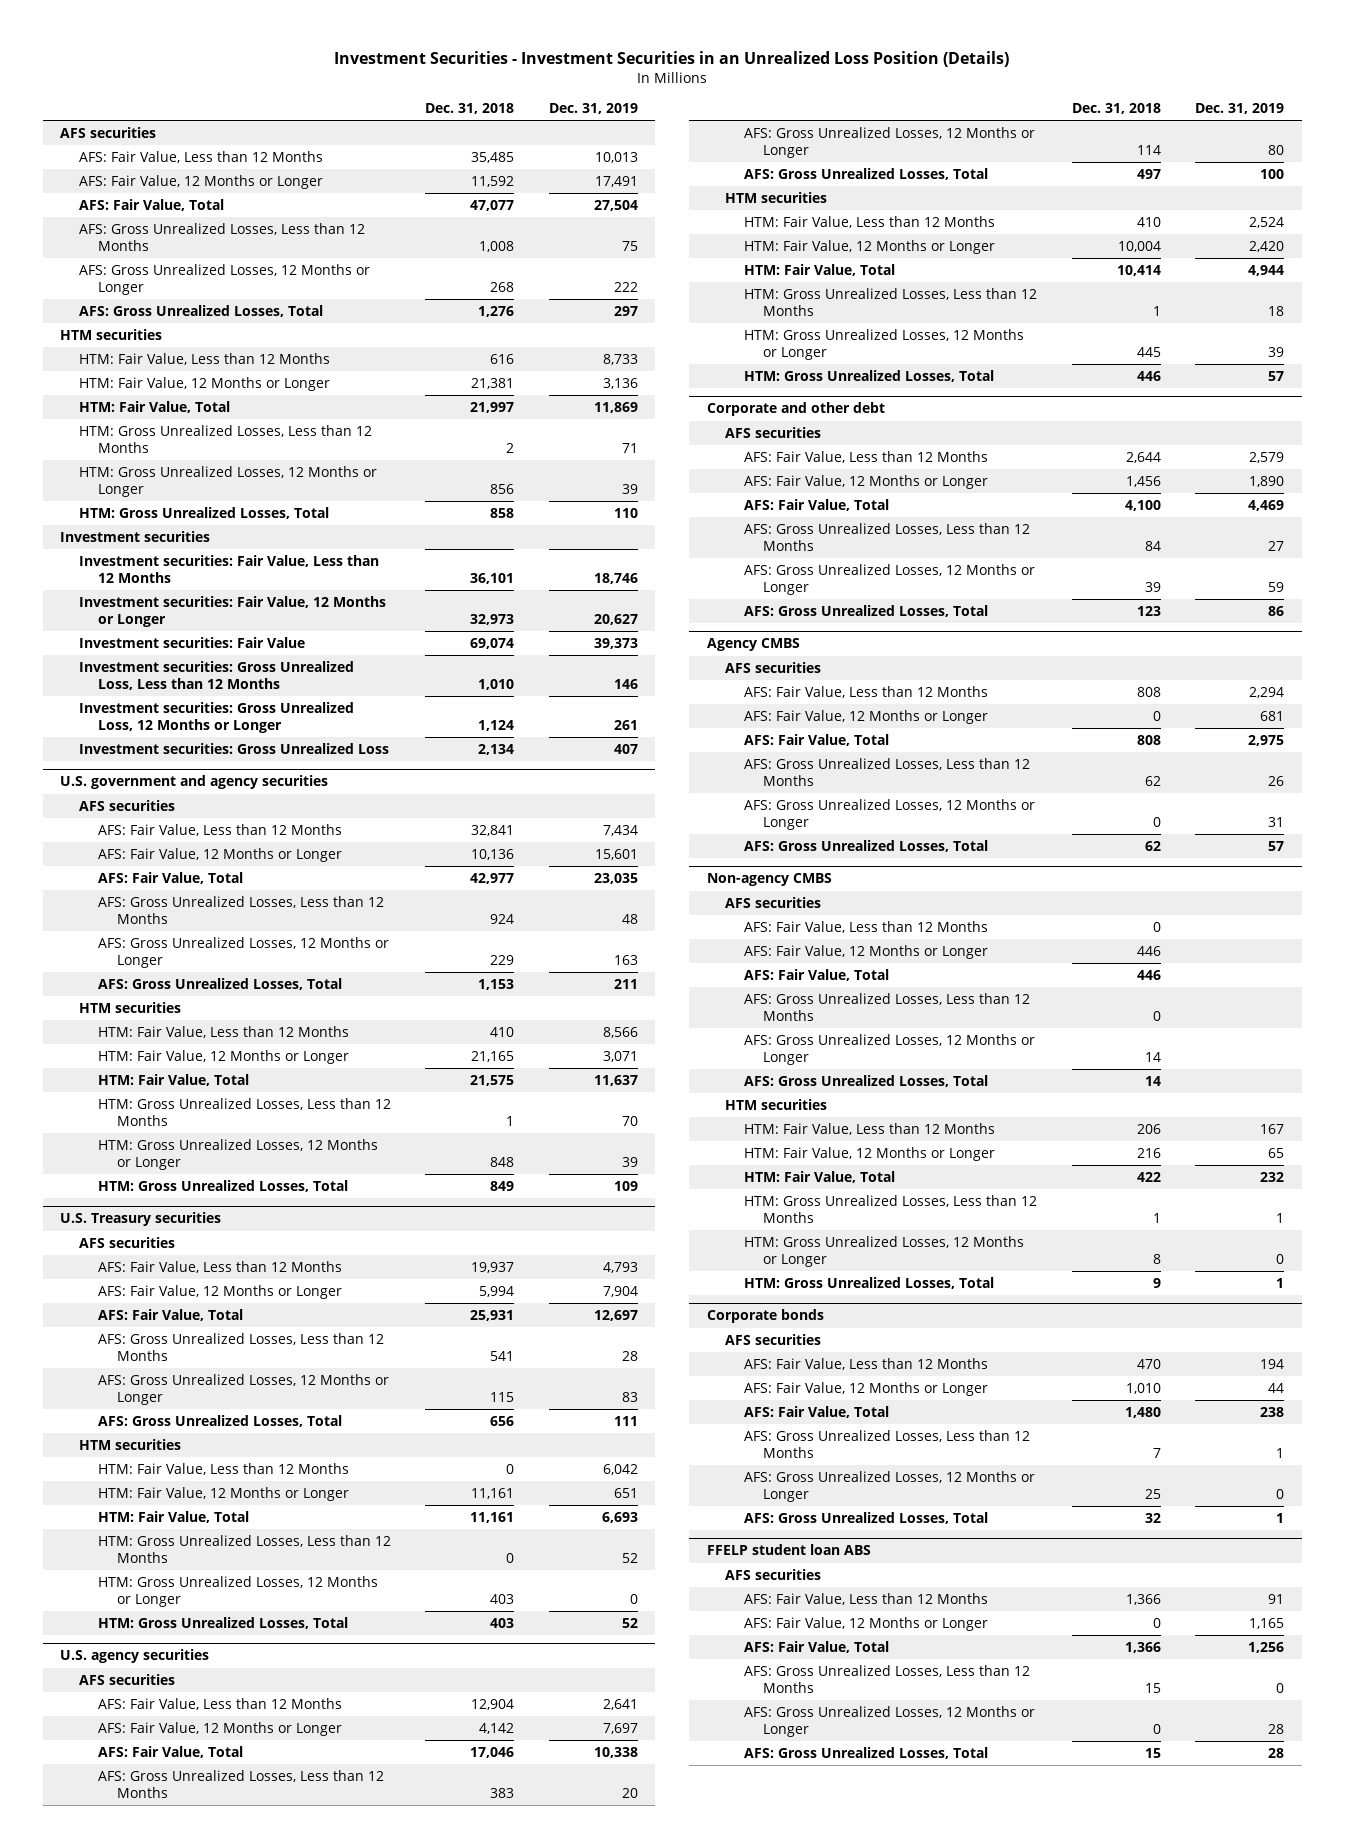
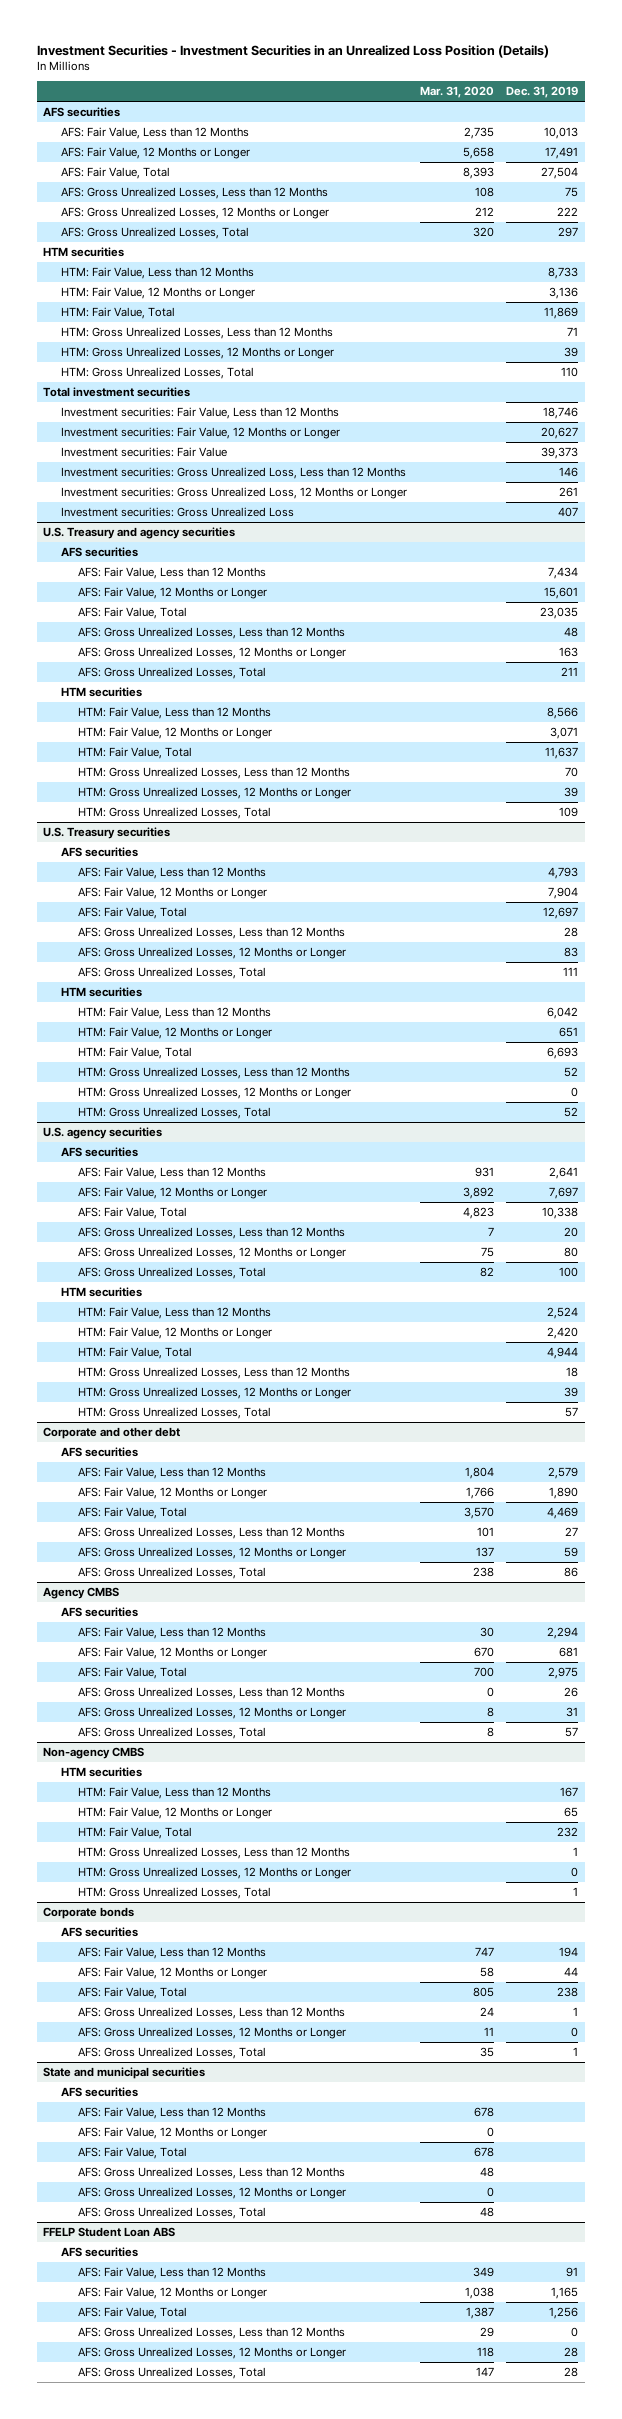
[425,103,515,115] Dec. 31, 2018 -> none
none -> [419,86,494,99] Mar. 31, 2020
[60,530,211,542] Investment securities -> [43,386,191,397] Total investment securities
[60,775,329,790] U.S. government and agency securities -> [43,526,236,539] U.S. Treasury and agency securities
[725,896,822,908] AFS securities -> none
[744,920,989,933] AFS: Fair Value, Less than 12 Months -> none
[744,944,989,959] AFS: Fair Value, 12 Months or Longer -> none
[744,968,890,981] AFS: Fair Value, Total -> none
[744,992,1031,1022] AFS: Gross Unrealized Losses, Less than 12 Months -> none
[744,1033,1036,1066] AFS: Gross Unrealized Losses, 12 Months or Longer -> none
[744,1074,989,1087] AFS: Gross Unrealized Losses, Total -> none
[706,1544,871,1556] FFELP student loan ABS -> none
none -> [43,2066,206,2079] State and municipal securities
none -> [78,2106,267,2119] AFS: Fair Value, Less than 12 Months
none -> [78,2126,268,2139] AFS: Fair Value, 12 Months or Longer
none -> [78,2146,188,2159] AFS: Fair Value, Total
none -> [78,2166,346,2179] AFS: Gross Unrealized Losses, Less than 12 Months
none -> [78,2186,347,2199] AFS: Gross Unrealized Losses, 12 Months or Longer
none -> [78,2206,267,2219] AFS: Gross Unrealized Losses, Total
none -> [43,2226,176,2237] FFELP Student Loan ABS
none -> [60,2246,138,2257] AFS securities

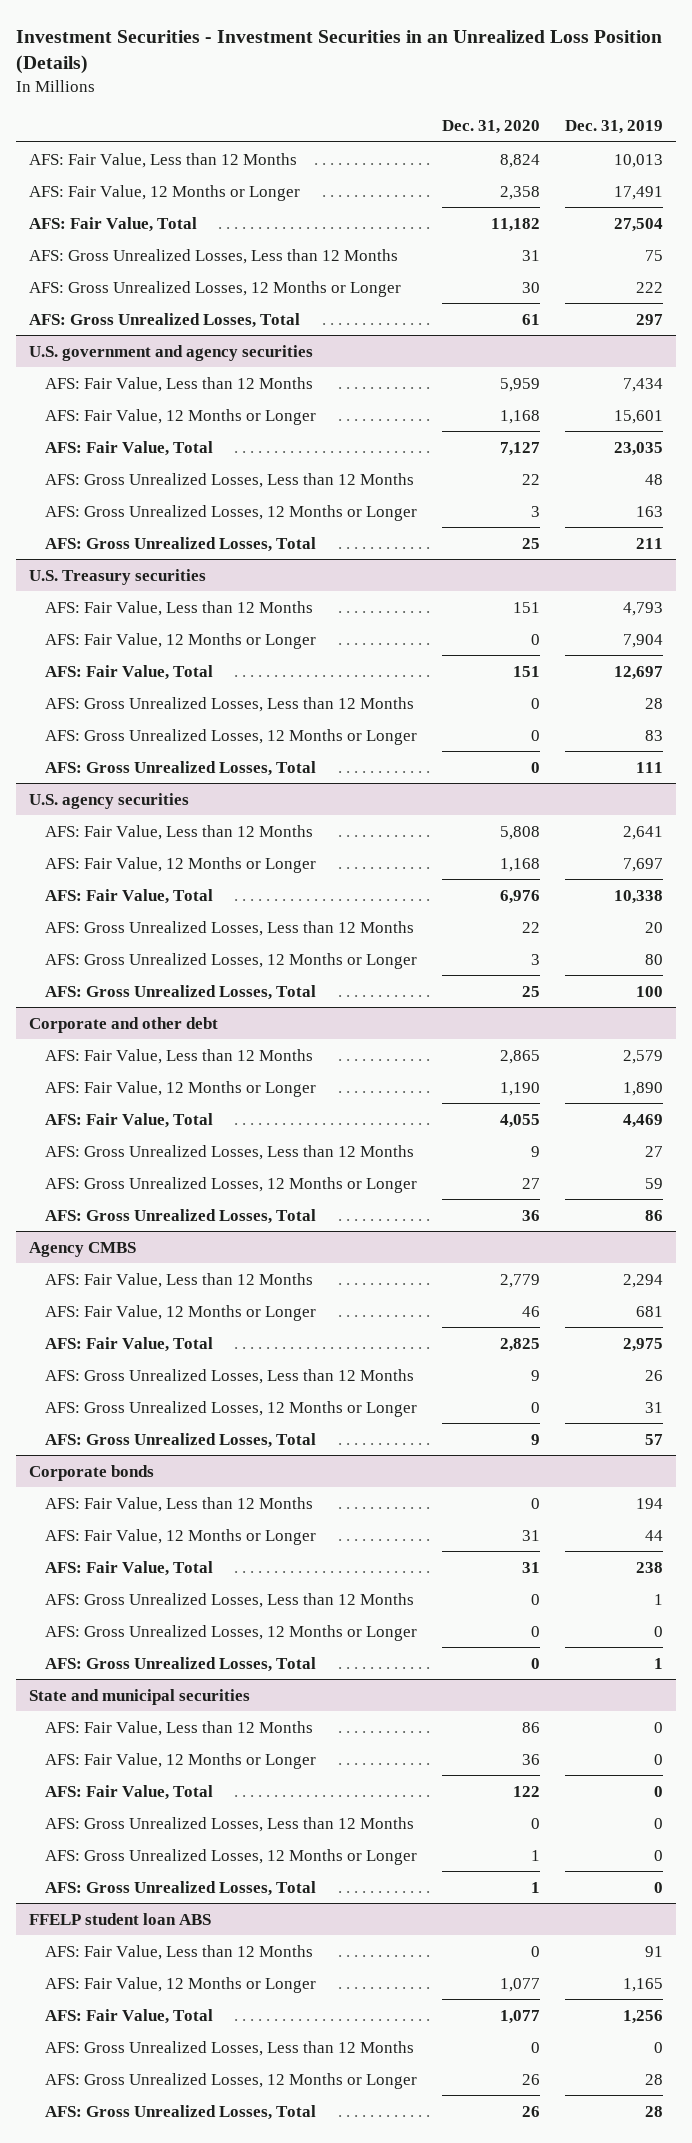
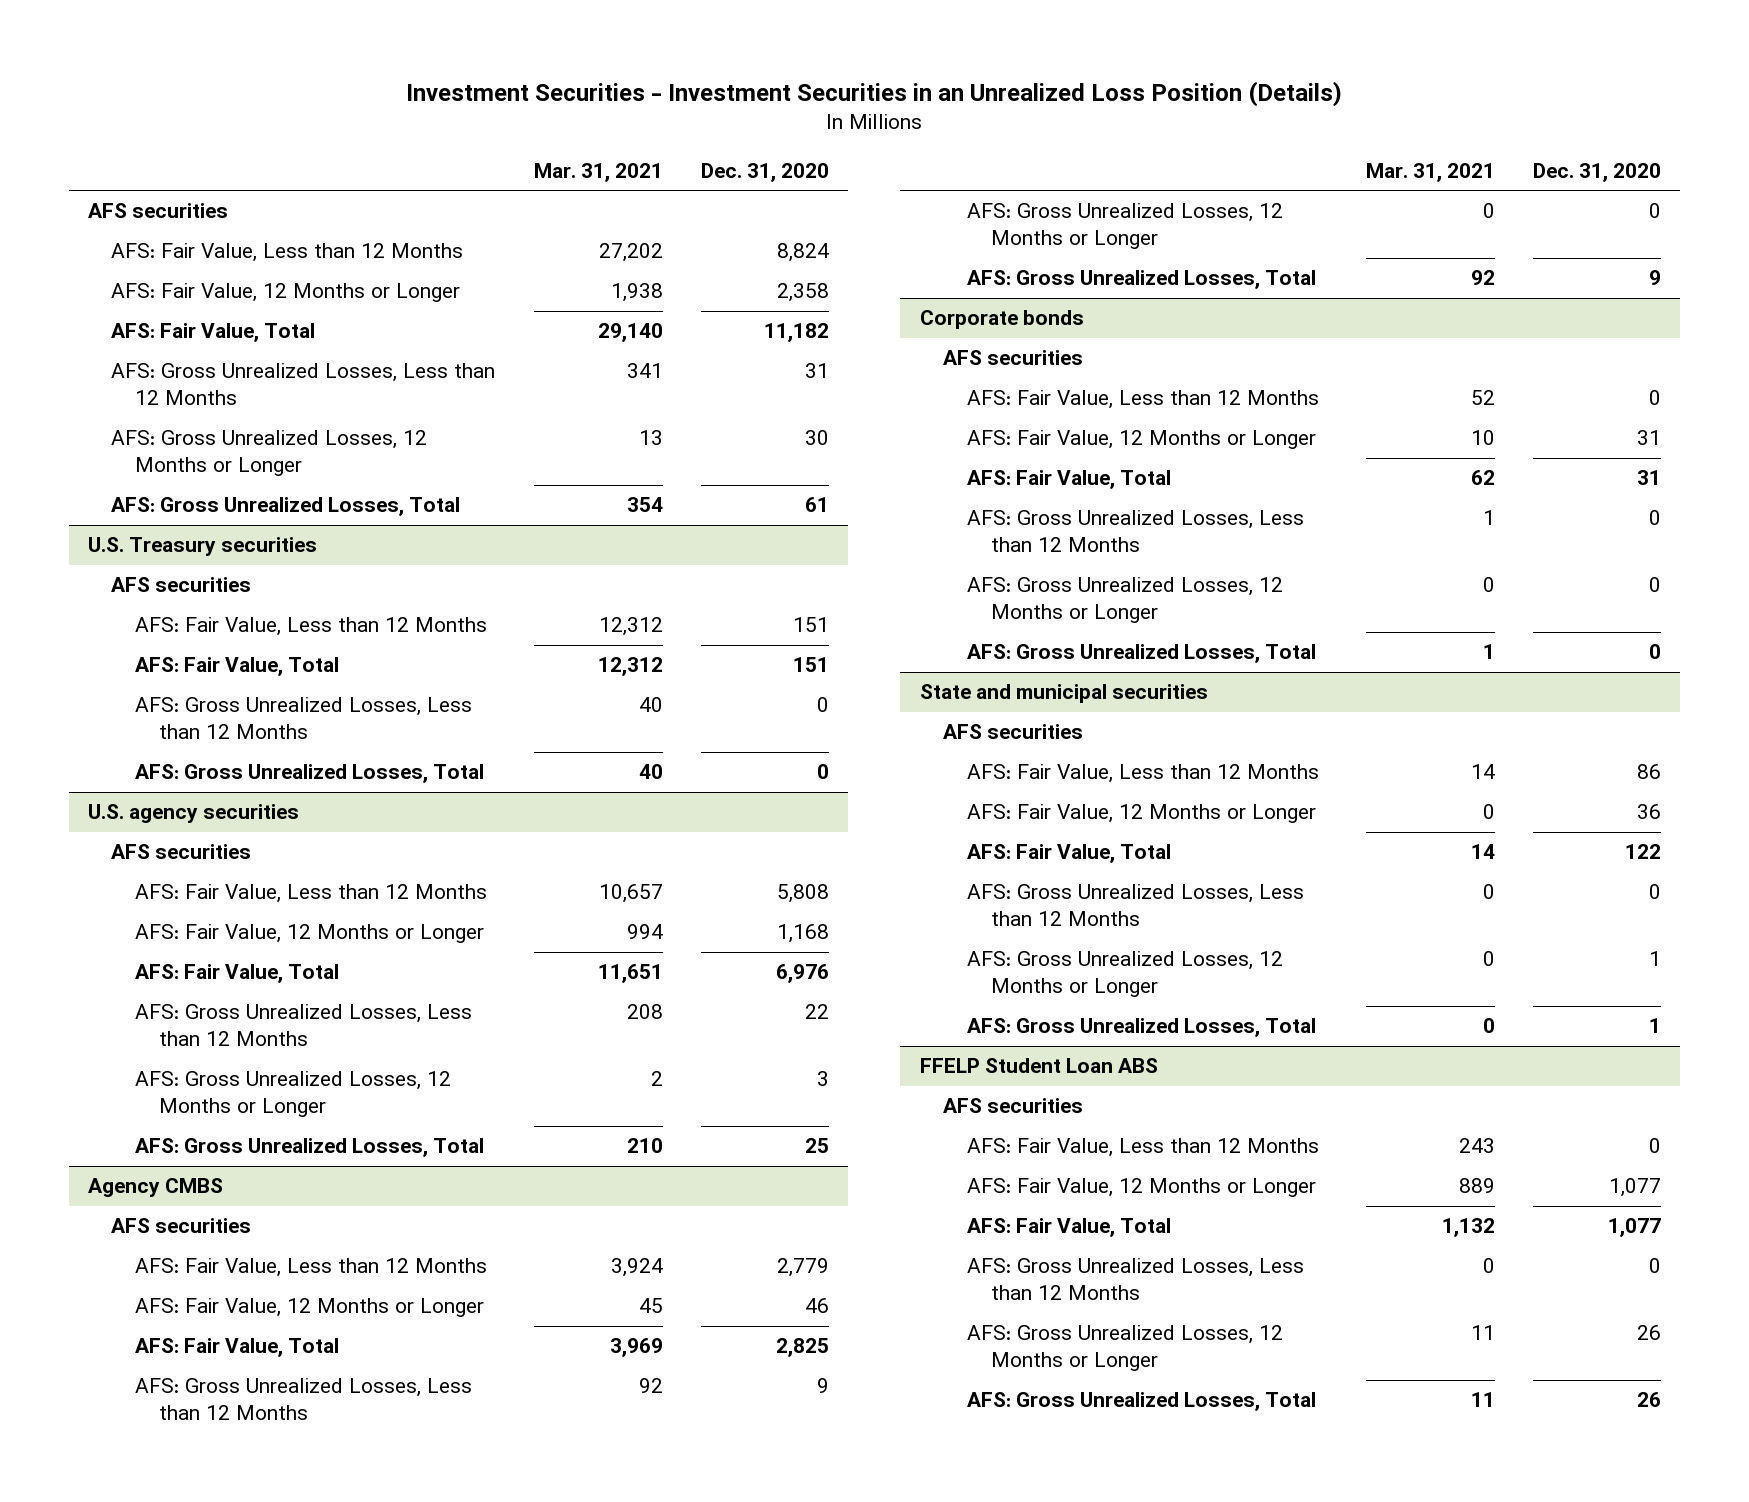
[565,119,664,134] Dec. 31, 2019 -> none
none -> [533,162,663,182] Mar. 31, 2021
none -> [87,203,228,219] AFS securities
[28,344,313,361] U.S. government and agency securities -> none
[45,376,314,392] AFS: Fair Value, Less than 12 Months -> none
[45,408,317,425] AFS: Fair Value, 12 Months or Longer -> none
[45,440,214,456] AFS: Fair Value, Total -> none
[45,472,415,488] AFS: Gross Unrealized Losses, Less than 12 Months -> none
[45,504,418,521] AFS: Gross Unrealized Losses, 12 Months or Longer -> none
[45,536,317,552] AFS: Gross Unrealized Losses, Total -> none
none -> [111,577,252,593] AFS securities
[45,632,317,649] AFS: Fair Value, 12 Months or Longer -> none
[45,728,418,745] AFS: Gross Unrealized Losses, 12 Months or Longer -> none
none -> [111,844,252,860] AFS securities
[28,1016,218,1033] Corporate and other debt -> none
[45,1048,314,1064] AFS: Fair Value, Less than 12 Months -> none
[45,1080,317,1097] AFS: Fair Value, 12 Months or Longer -> none
[45,1112,214,1128] AFS: Fair Value, Total -> none
[45,1144,415,1160] AFS: Gross Unrealized Losses, Less than 12 Months -> none
[45,1176,418,1193] AFS: Gross Unrealized Losses, 12 Months or Longer -> none
[45,1208,317,1224] AFS: Gross Unrealized Losses, Total -> none
none -> [111,1218,252,1234] AFS securities
none -> [943,350,1084,366] AFS securities
none -> [943,724,1084,740] AFS securities
[28,1912,211,1925] FFELP student loan ABS -> [919,1058,1158,1074] FFELP Student Loan ABS
none -> [943,1098,1084,1114] AFS securities

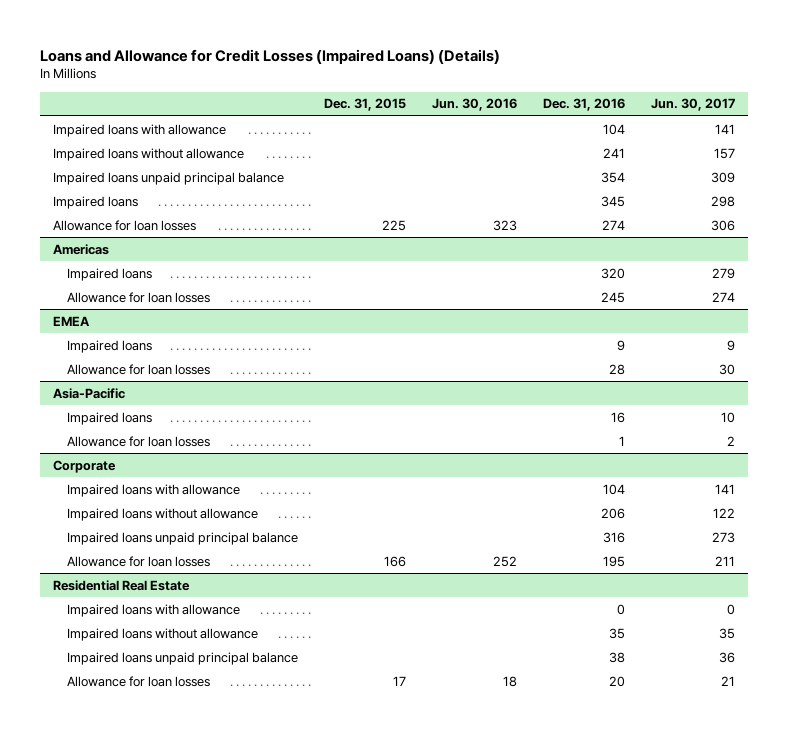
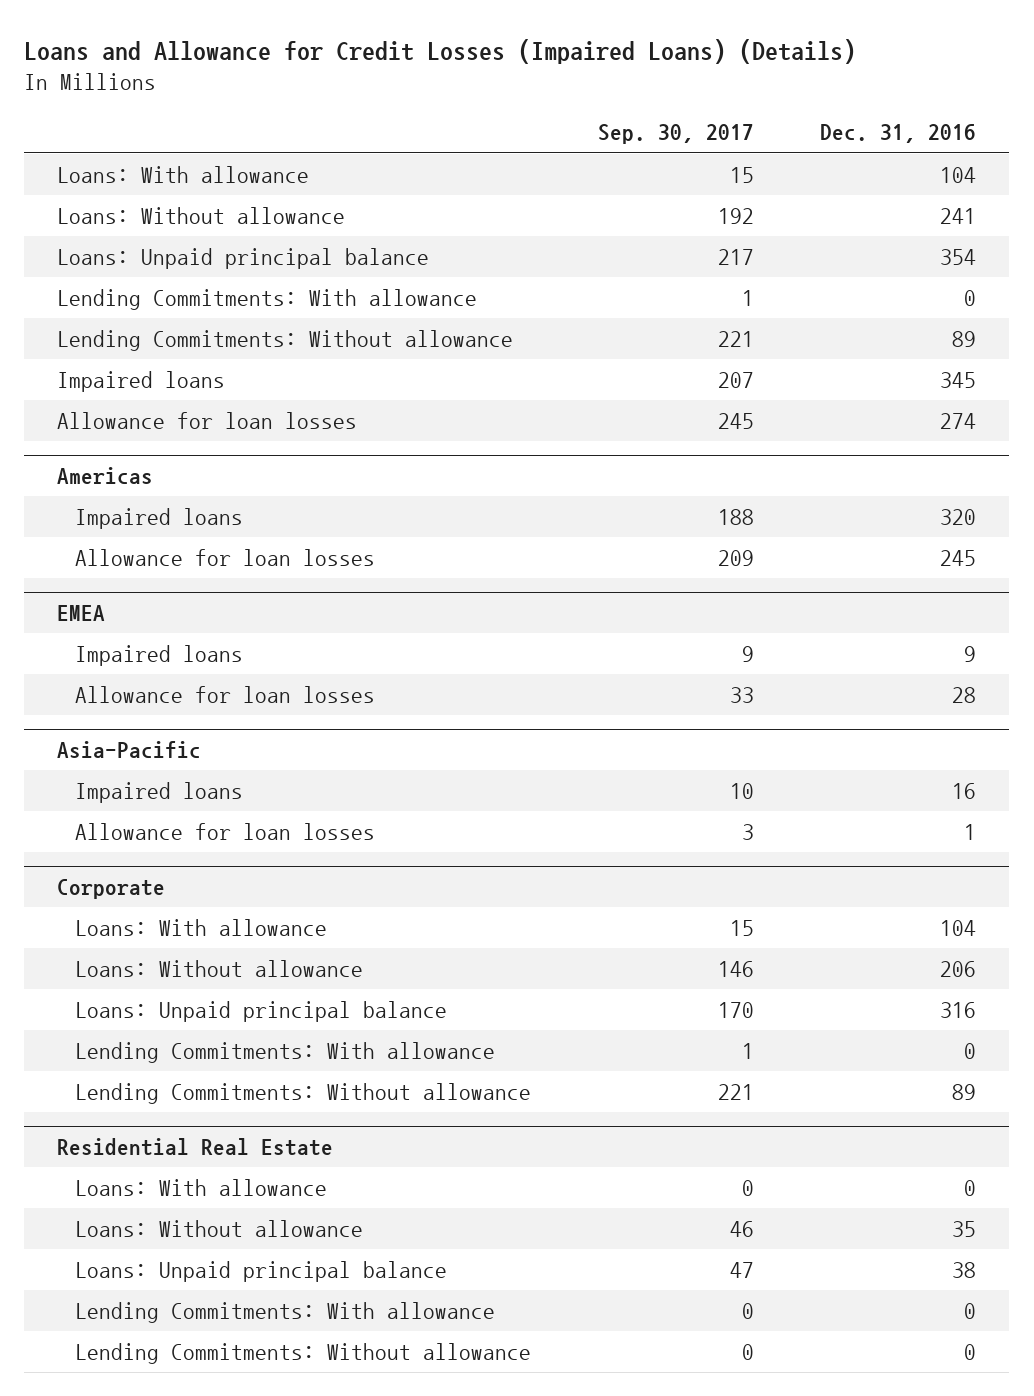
[323,98,406,112] Dec. 31, 2015 -> none
[432,98,518,112] Jun. 30, 2016 -> none
[651,98,736,112] Jun. 30, 2017 -> none
none -> [597,124,754,145] Sep. 30, 2017
[53,123,227,137] Impaired loans with allowance -> [57,165,310,183] Loans: With allowance
[53,147,245,161] Impaired loans without allowance -> [57,206,346,224] Loans: Without allowance
[53,171,285,185] Impaired loans unpaid principal balance -> [57,247,430,269] Loans: Unpaid principal balance
none -> [57,288,478,310] Lending Commitments: With allowance
none -> [57,329,514,351] Lending Commitments: Without allowance
[66,555,210,567] Allowance for loan losses -> none
[66,483,240,497] Impaired loans with allowance -> [75,918,328,936] Loans: With allowance
[66,507,258,521] Impaired loans without allowance -> [75,959,364,977] Loans: Without allowance
[66,531,298,545] Impaired loans unpaid principal balance -> [75,1000,448,1022] Loans: Unpaid principal balance
none -> [75,1041,496,1063] Lending Commitments: With allowance
none -> [75,1082,532,1104] Lending Commitments: Without allowance
[66,675,210,687] Allowance for loan losses -> none
[66,603,240,617] Impaired loans with allowance -> [75,1178,328,1196] Loans: With allowance
[66,627,258,641] Impaired loans without allowance -> [75,1219,364,1237] Loans: Without allowance
[66,651,298,665] Impaired loans unpaid principal balance -> [75,1260,448,1282] Loans: Unpaid principal balance
none -> [75,1301,496,1323] Lending Commitments: With allowance
none -> [75,1342,532,1364] Lending Commitments: Without allowance

